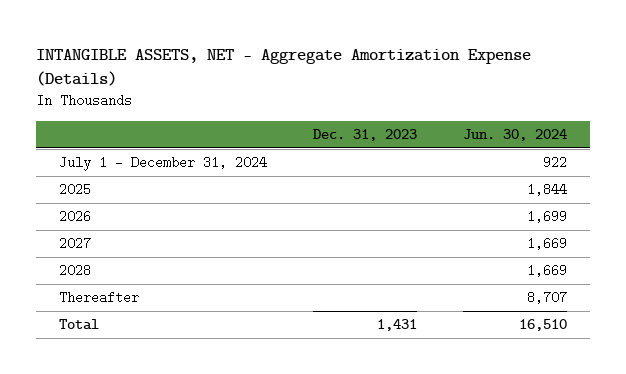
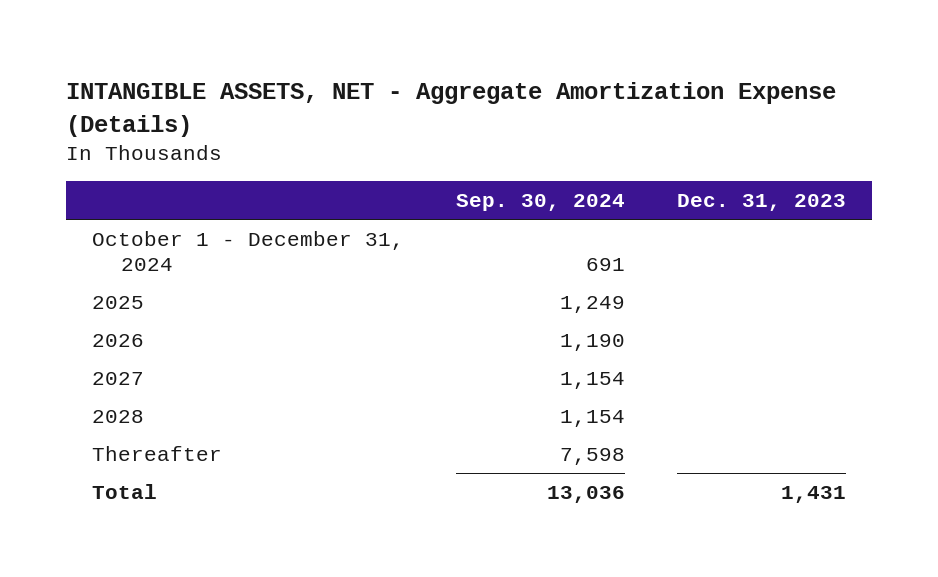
[462,129,567,142] Jun. 30, 2024 -> none
none -> [456,194,626,212] Sep. 30, 2024
[58,156,267,172] July 1 - December 31, 2024 -> [92,231,405,271] October 1 - December 31, 2024

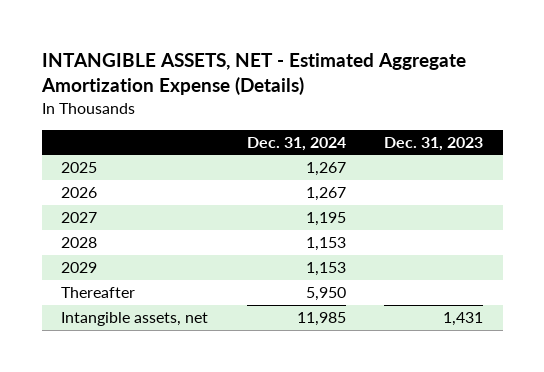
[66,81,837,137] INTANGIBLE ASSETS, NET - Aggregate Amortization Expense (Details) -> [40,52,466,95] INTANGIBLE ASSETS, NET - Estimated Aggregate Amortization Expense (Details)
[456,194,626,212] Sep. 30, 2024 -> none
none -> [246,136,346,151] Dec. 31, 2024
[92,231,405,271] October 1 - December 31, 2024 -> none
none -> [60,262,97,274] 2029
[92,484,158,500] Total -> [60,312,208,327] Intangible assets, net

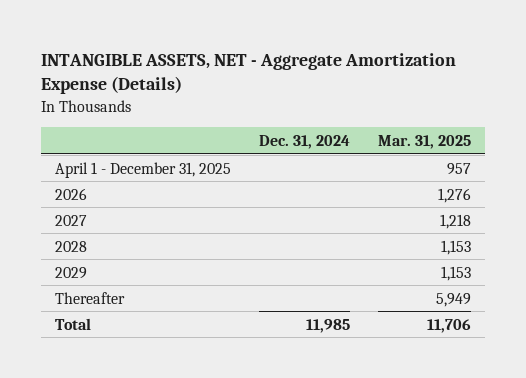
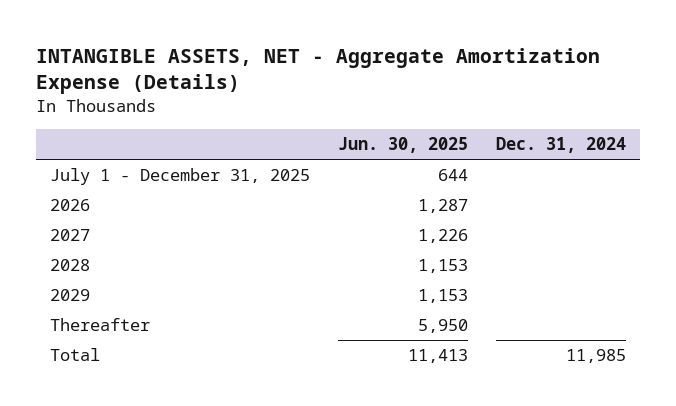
[377,135,471,150] Mar. 31, 2025 -> none
none -> [338,137,469,154] Jun. 30, 2025
[54,161,231,178] April 1 - December 31, 2025 -> [50,168,311,186] July 1 - December 31, 2025

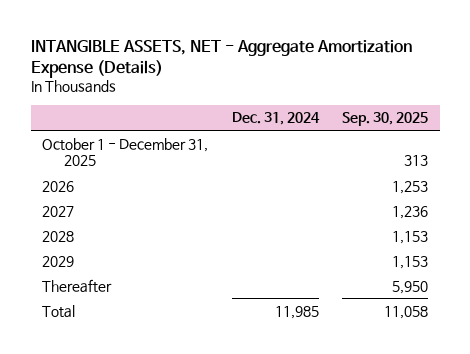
[338,137,469,154] Jun. 30, 2025 -> none
none -> [342,112,429,127] Sep. 30, 2025
[50,168,311,186] July 1 - December 31, 2025 -> [42,137,209,167] October 1 - December 31, 2025

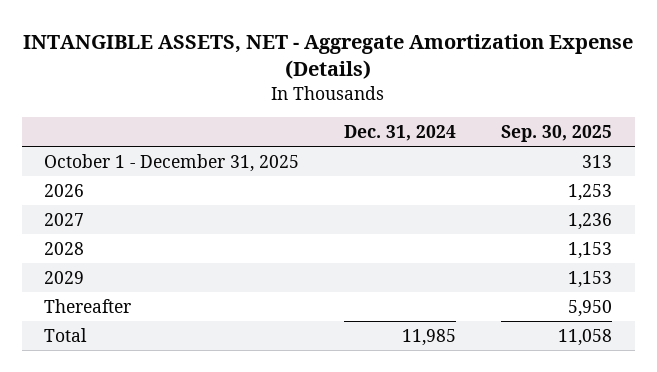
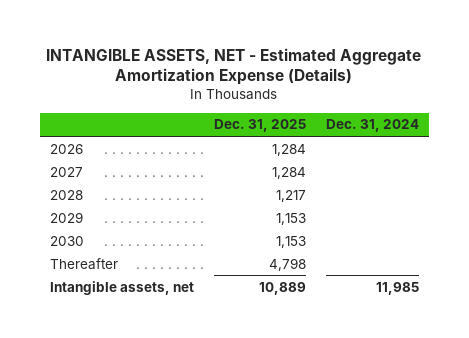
[23,33,634,79] INTANGIBLE ASSETS, NET - Aggregate Amortization Expense (Details) -> [46,47,422,86] INTANGIBLE ASSETS, NET - Estimated Aggregate Amortization Expense (Details)
[501,125,613,143] Sep. 30, 2025 -> none
none -> [213,119,306,133] Dec. 31, 2025
[44,153,300,172] October 1 - December 31, 2025 -> none
none -> [49,235,84,246] 2030
[44,327,88,342] Total -> [49,280,194,295] Intangible assets, net

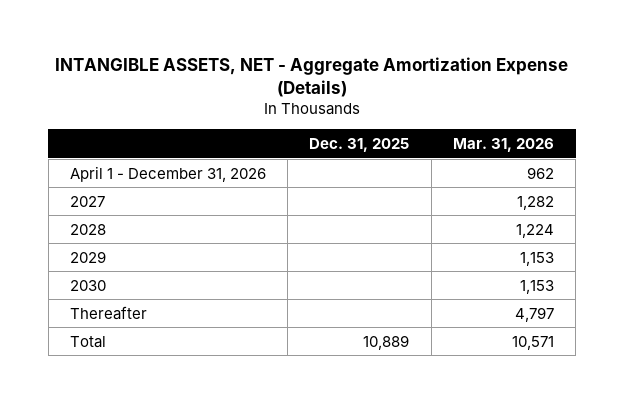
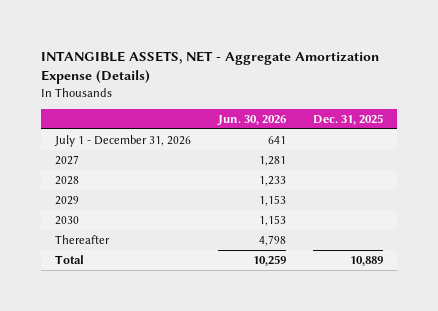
[452,137,554,152] Mar. 31, 2026 -> none
none -> [216,114,286,126] Jun. 30, 2026
[69,165,266,182] April 1 - December 31, 2026 -> [53,134,191,147] July 1 - December 31, 2026

